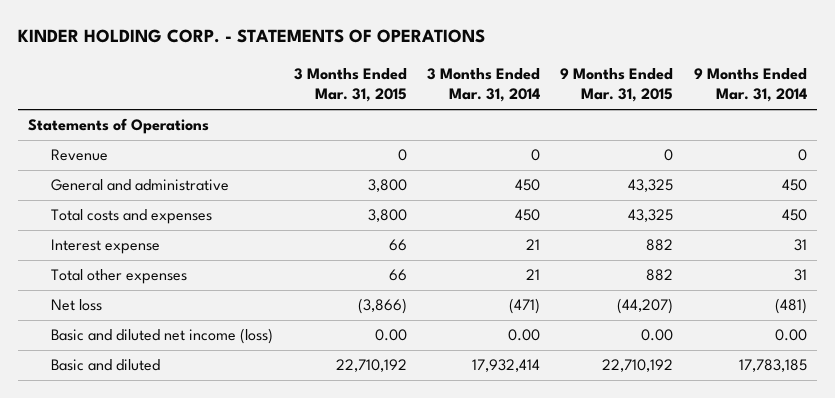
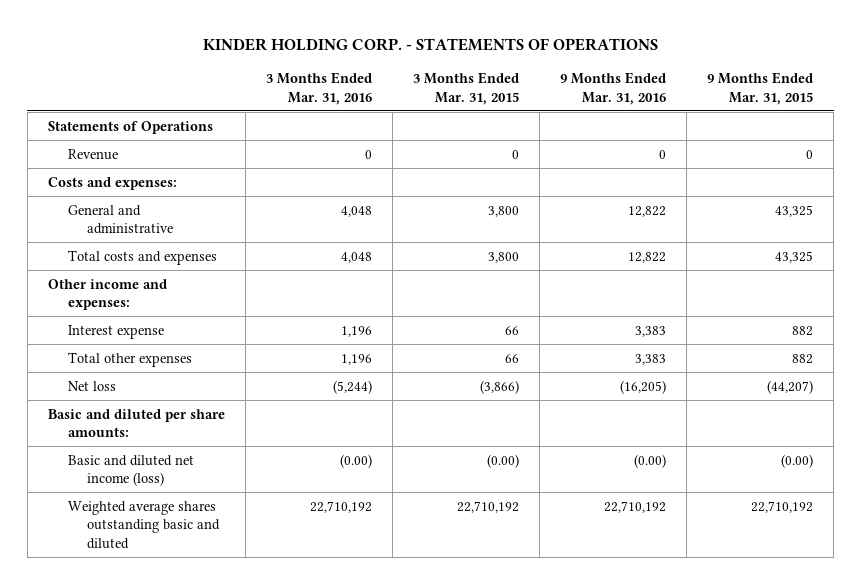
[426,67,540,103] 3 Months Ended Mar. 31, 2014 -> none
[693,67,807,103] 9 Months Ended Mar. 31, 2014 -> none
none -> [265,72,372,105] 3 Months Ended Mar. 31, 2016
none -> [560,72,667,105] 9 Months Ended Mar. 31, 2016
none -> [47,176,177,190] Costs and expenses:
none -> [47,278,167,311] Other income and expenses:
none -> [47,408,225,438] Basic and diluted per share amounts:
[374,329,407,342] 0.00 -> [487,453,520,468] (0.00)
[641,329,674,342] 0.00 -> [781,453,814,468] (0.00)
[51,359,161,372] Basic and diluted -> [67,500,221,549] Weighted average shares outstanding basic and diluted

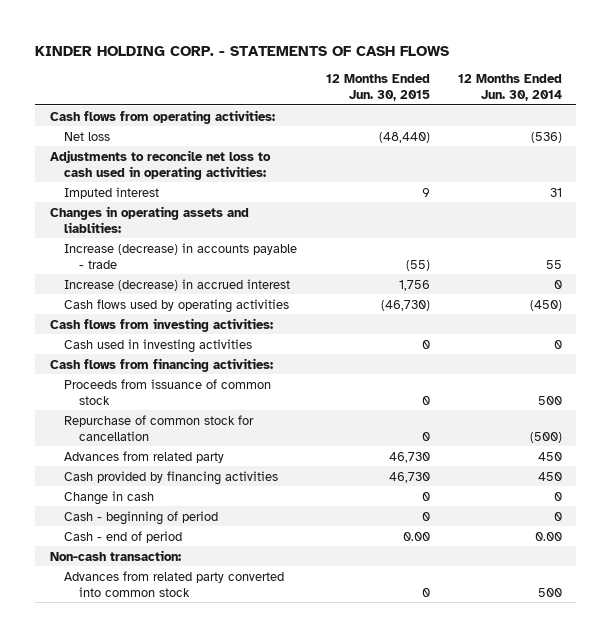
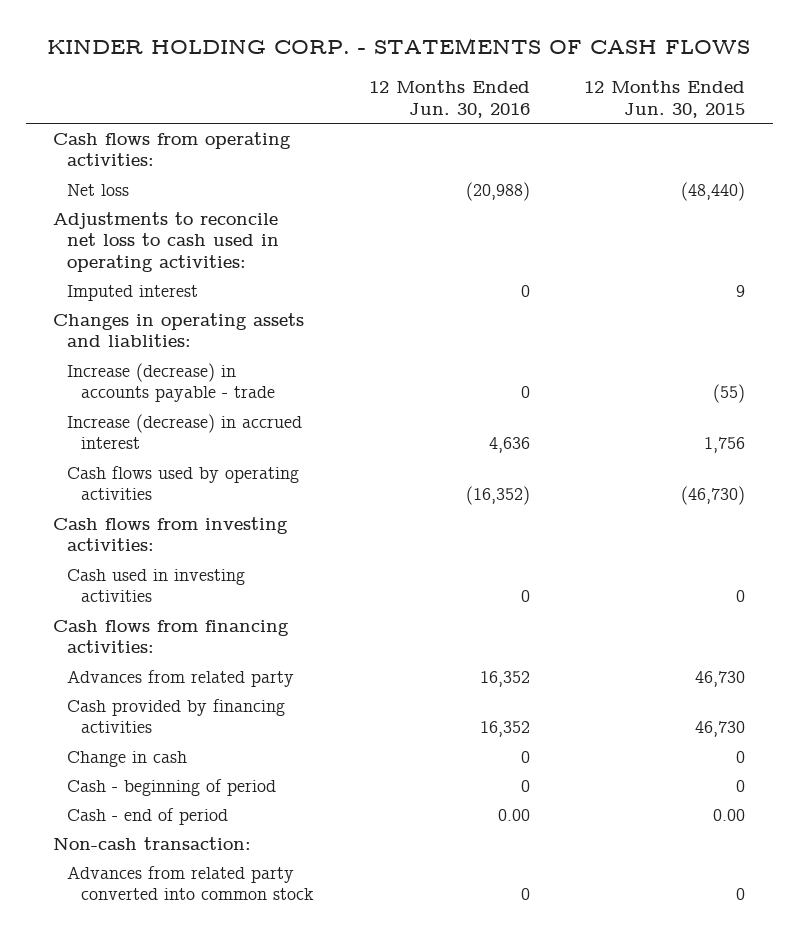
[457,74,562,102] 12 Months Ended Jun. 30, 2014 -> none
none -> [368,80,530,118] 12 Months Ended Jun. 30, 2016
[64,378,272,405] Proceeds from issuance of common stock -> none
[64,414,255,441] Repurchase of common stock for cancellation -> none

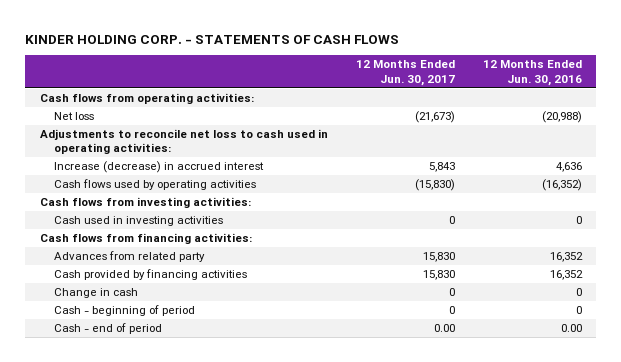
[584,80,746,118] 12 Months Ended Jun. 30, 2015 -> none
none -> [355,60,455,86] 12 Months Ended Jun. 30, 2017
[67,284,199,301] Imputed interest -> none
[53,312,305,348] Changes in operating assets and liablities: -> none
[67,362,276,403] Increase (decrease) in accounts payable - trade -> none
[53,836,252,850] Non-cash transaction: -> none
[67,865,315,901] Advances from related party converted into common stock -> none

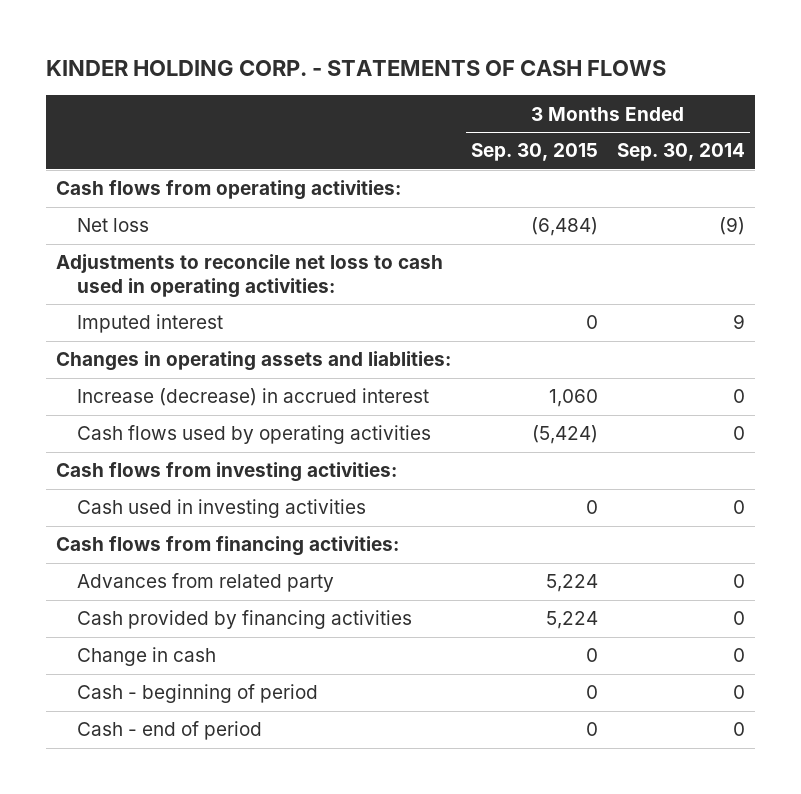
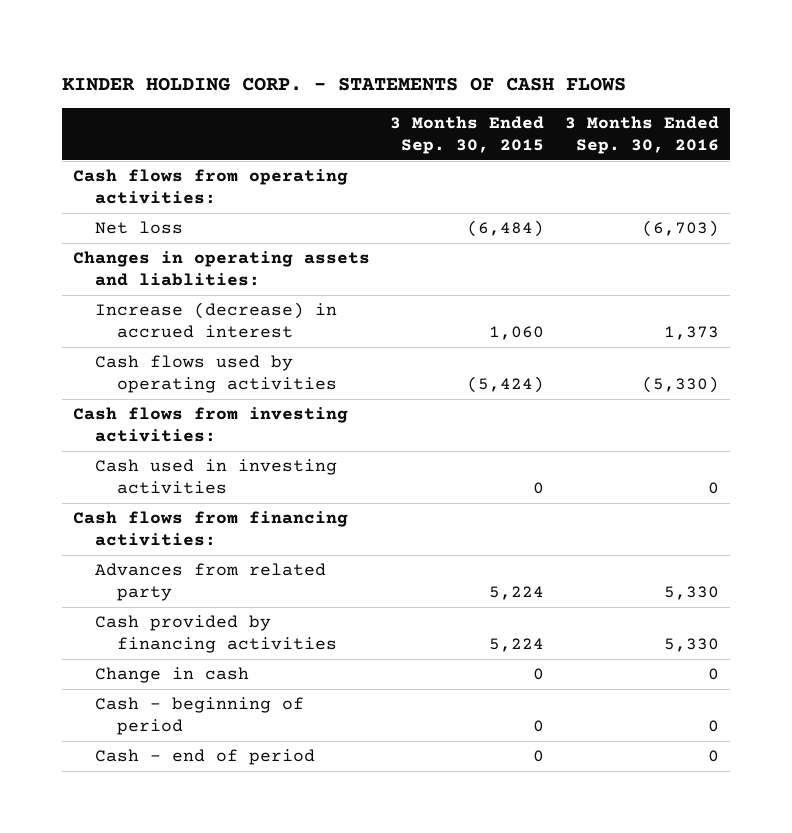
[617,143,746,162] Sep. 30, 2014 -> none
none -> [565,115,720,155] 3 Months Ended Sep. 30, 2016
[56,254,444,299] Adjustments to reconcile net loss to cash used in operating activities: -> none
[76,314,223,334] Imputed interest -> none

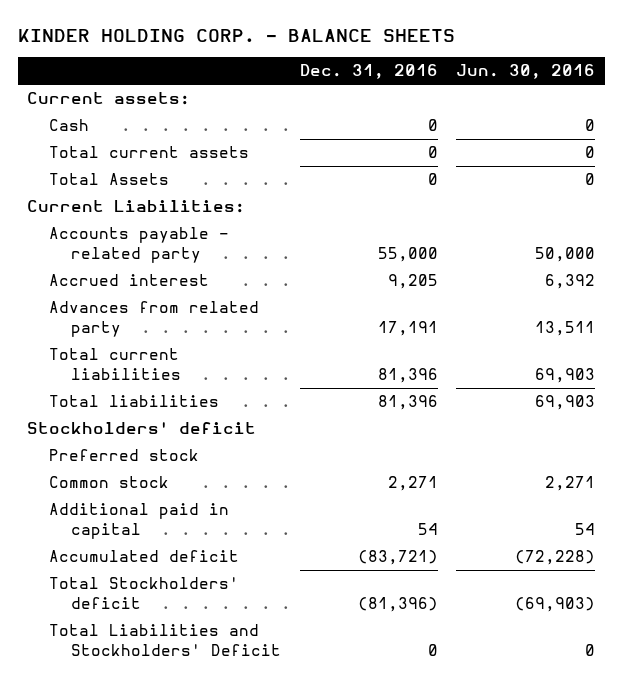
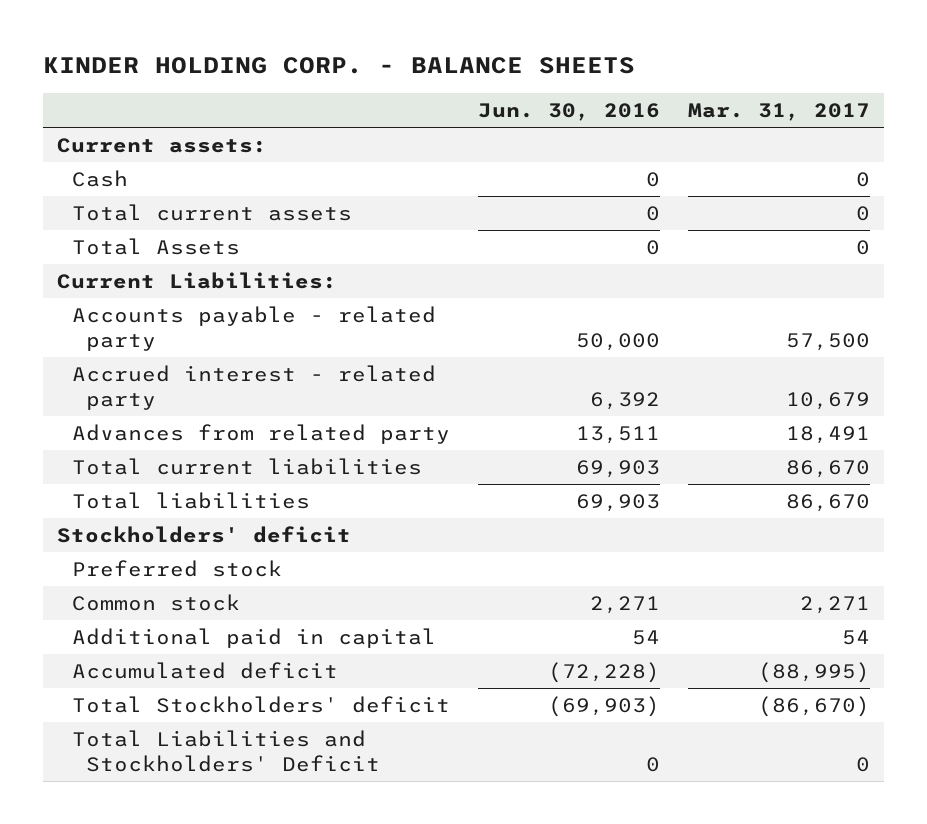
[299,64,438,80] Dec. 31, 2016 -> none
none -> [687,102,870,121] Mar. 31, 2017
[49,274,210,287] Accrued interest -> [71,364,436,411] Accrued interest - related party

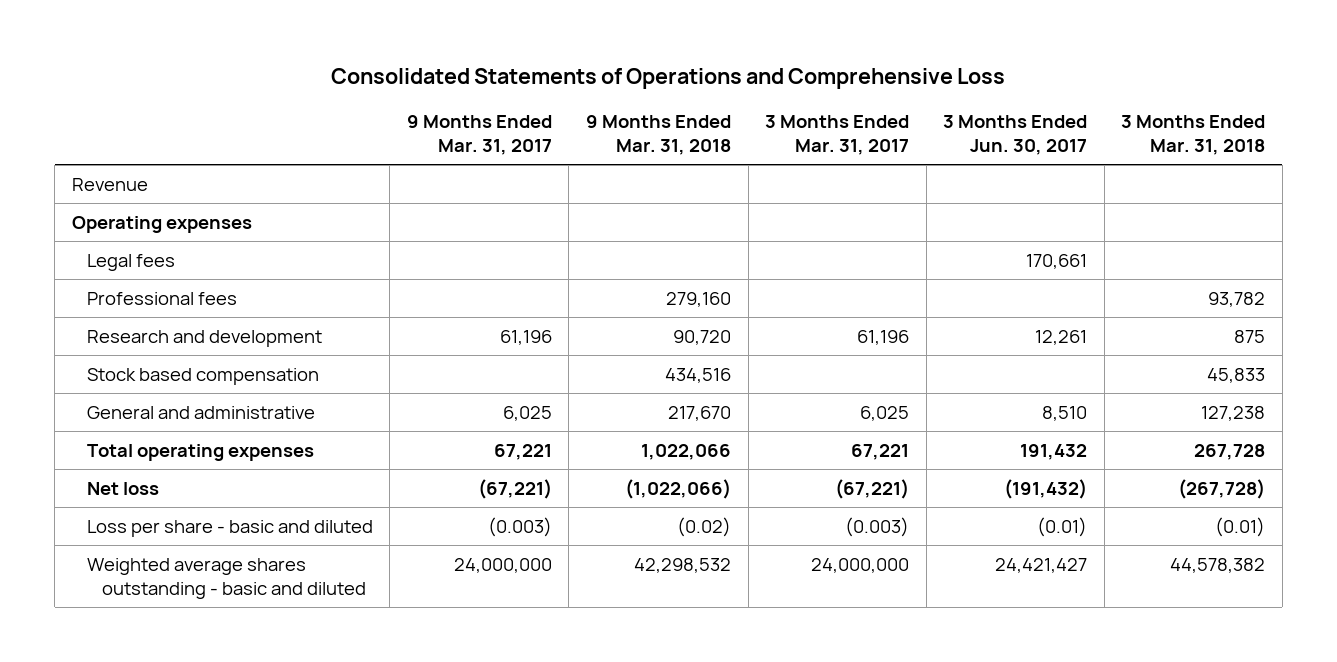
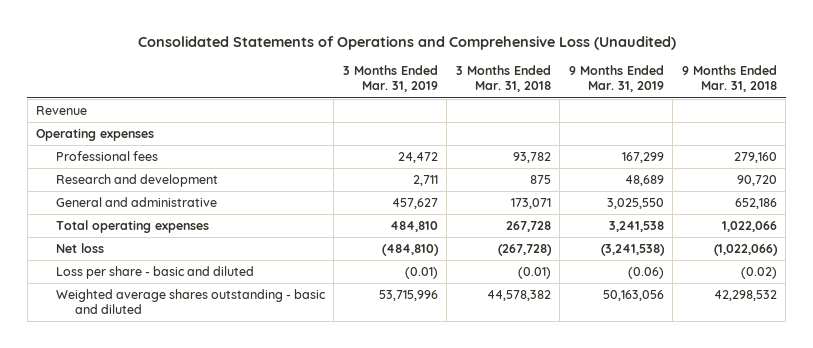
[331,67,1006,89] Consolidated Statements of Operations and Comprehensive Loss -> [137,35,676,50] Consolidated Statements of Operations and Comprehensive Loss (Unaudited)
[406,115,552,155] 9 Months Ended Mar. 31, 2017 -> none
[765,115,910,155] 3 Months Ended Mar. 31, 2017 -> none
[943,115,1088,155] 3 Months Ended Jun. 30, 2017 -> none
none -> [342,65,438,93] 3 Months Ended Mar. 31, 2019
none -> [568,65,664,93] 9 Months Ended Mar. 31, 2019
[86,253,175,271] Legal fees -> none
[86,367,319,385] Stock based compensation -> none
[667,405,731,421] 217,670 -> [734,198,777,210] 652,186
[1201,405,1266,421] 127,238 -> [510,198,551,210] 173,071

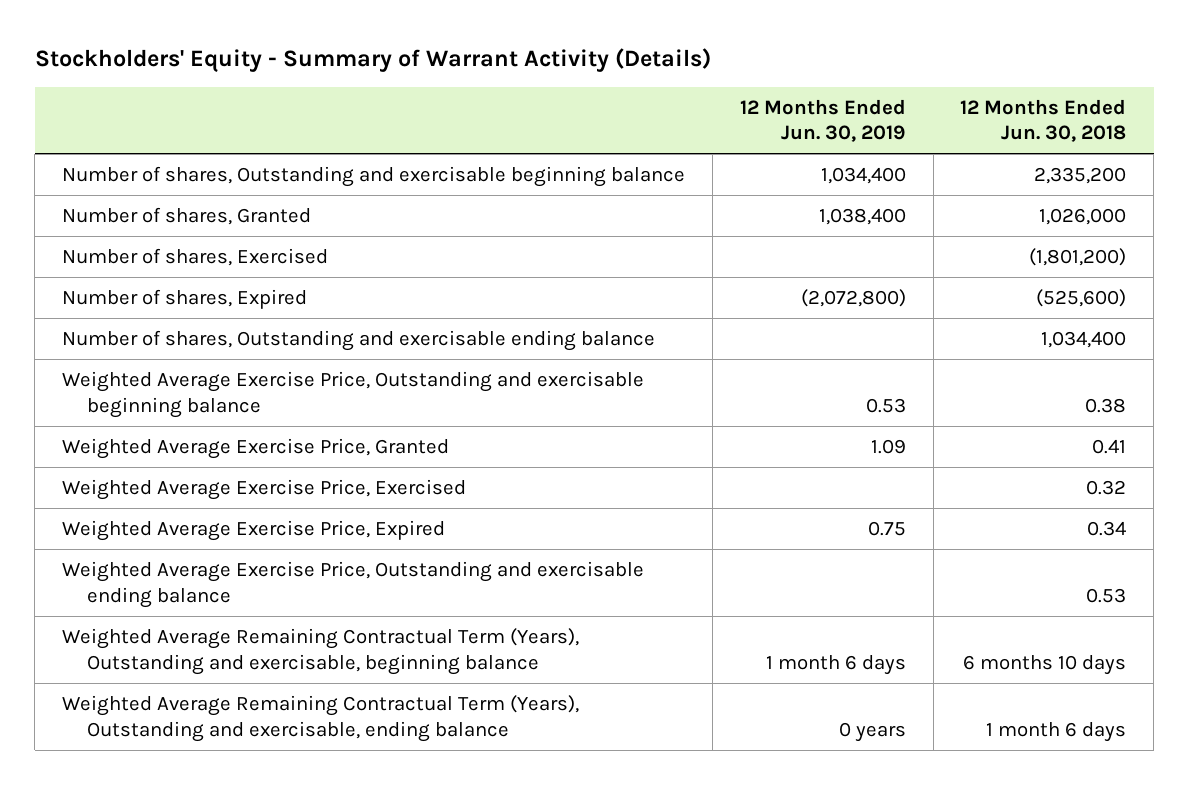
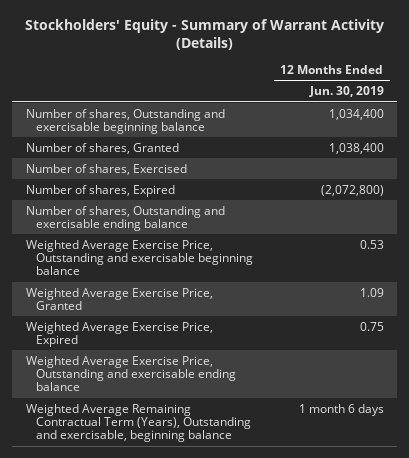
[960,98,1127,143] 12 Months Ended Jun. 30, 2018 -> none
[61,479,466,501] Weighted Average Exercise Price, Exercised -> none
[61,695,579,742] Weighted Average Remaining Contractual Term (Years), Outstanding and exercisable, ending balance -> none

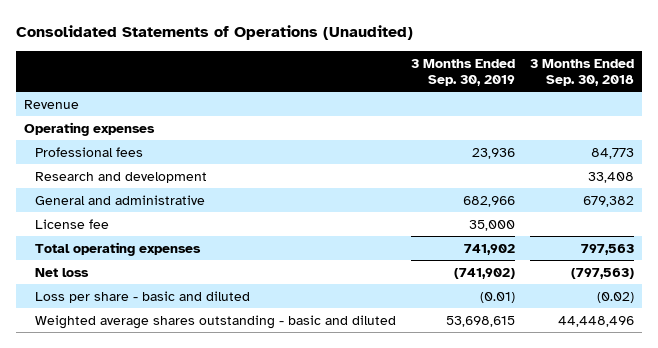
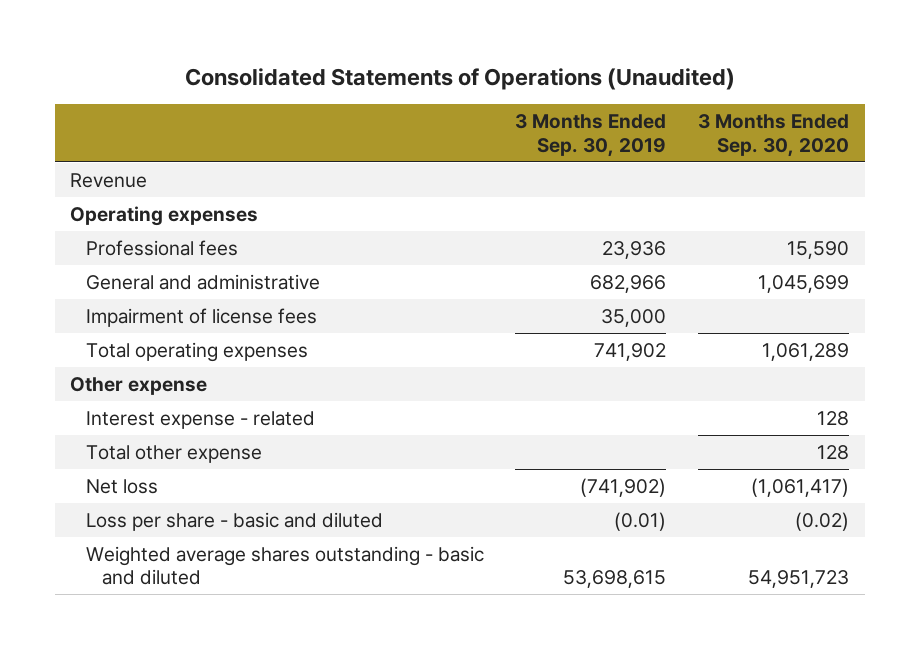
[529,58,634,86] 3 Months Ended Sep. 30, 2018 -> none
none -> [697,114,849,157] 3 Months Ended Sep. 30, 2020
[34,171,207,183] Research and development -> none
[34,218,109,229] License fee -> [86,307,318,327] Impairment of license fees
none -> [70,376,208,395] Other expense
none -> [86,410,316,429] Interest expense - related
none -> [86,444,263,463] Total other expense

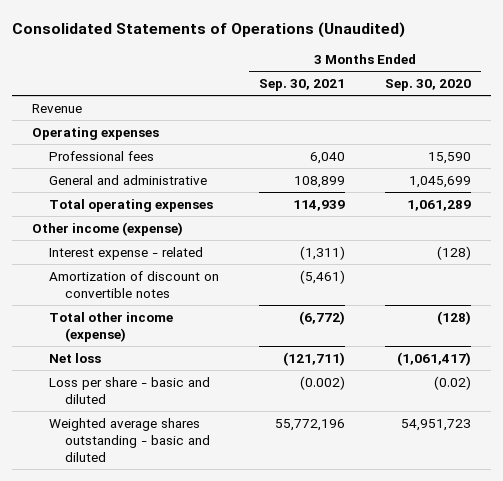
[515,114,667,157] 3 Months Ended Sep. 30, 2019 -> none
none -> [258,79,345,92] Sep. 30, 2021
[86,307,318,327] Impairment of license fees -> none
[70,376,208,395] Other expense -> [32,221,184,236] Other income (expense)
[816,410,849,426] 128 -> [436,245,471,260] (128)
none -> [48,270,219,298] Amortization of discount on convertible notes
[86,444,263,463] Total other expense -> [48,311,173,342] Total other income (expense)
[816,444,849,460] 128 -> [436,310,471,325] (128)

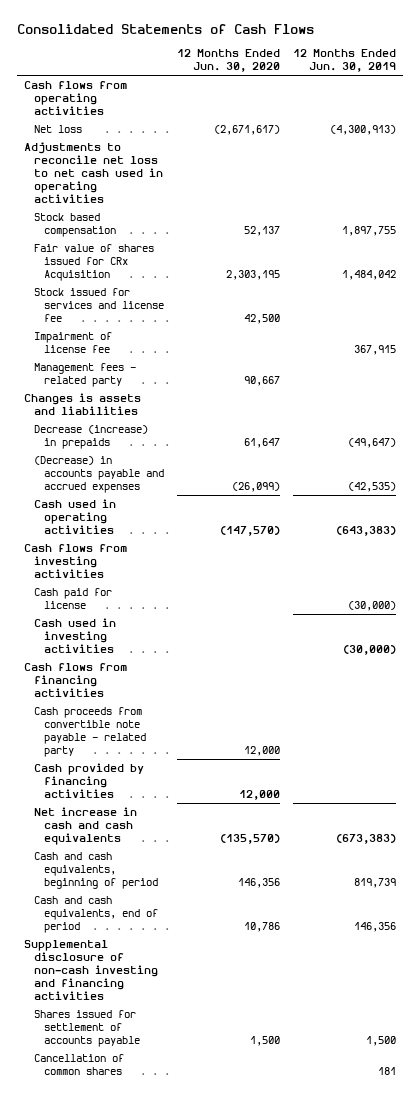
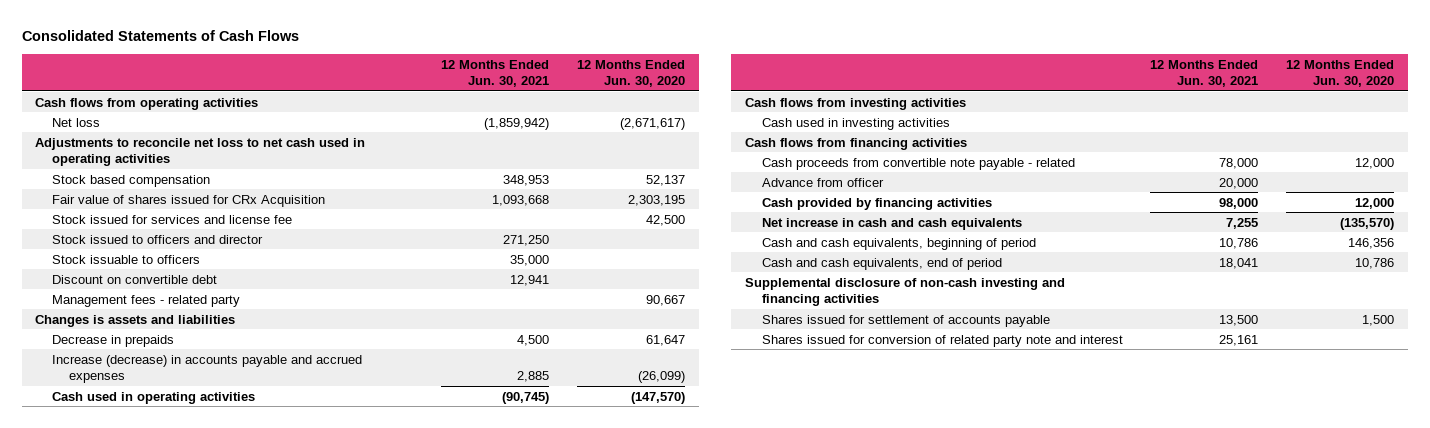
[293,49,397,73] 12 Months Ended Jun. 30, 2019 -> none
none -> [441,59,550,88] 12 Months Ended Jun. 30, 2021
[33,332,112,354] Impairment of license fee -> none
none -> [52,234,264,244] Stock issued to officers and director
none -> [52,254,201,264] Stock issuable to officers
none -> [52,274,218,284] Discount on convertible debt
[33,425,148,450] Decrease (increase) in prepaids -> [52,334,175,347] Decrease in prepaids
[33,456,164,494] (Decrease) in accounts payable and accrued expenses -> [52,354,363,383] Increase (decrease) in accounts payable and accrued expenses
[33,588,112,610] Cash paid for license -> none
[33,707,146,758] Cash proceeds from convertible note payable - related party -> [761,157,1075,170] Cash proceeds from convertible note payable - related
none -> [761,177,884,187] Advance from officer
[33,1054,124,1076] Cancellation of common shares -> none
none -> [761,334,1123,347] Shares issued for conversion of related party note and interest

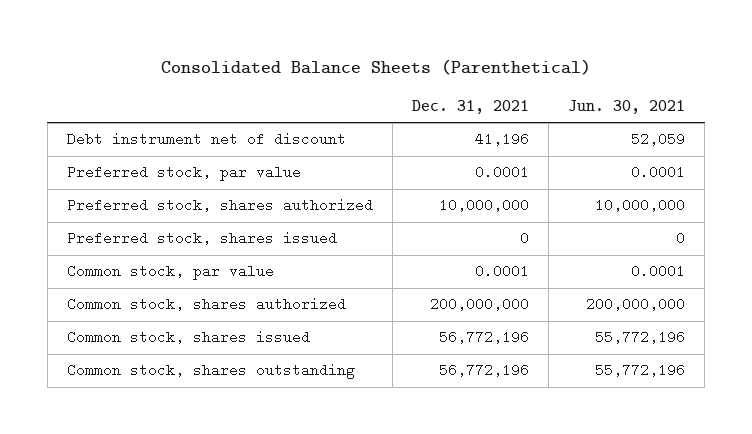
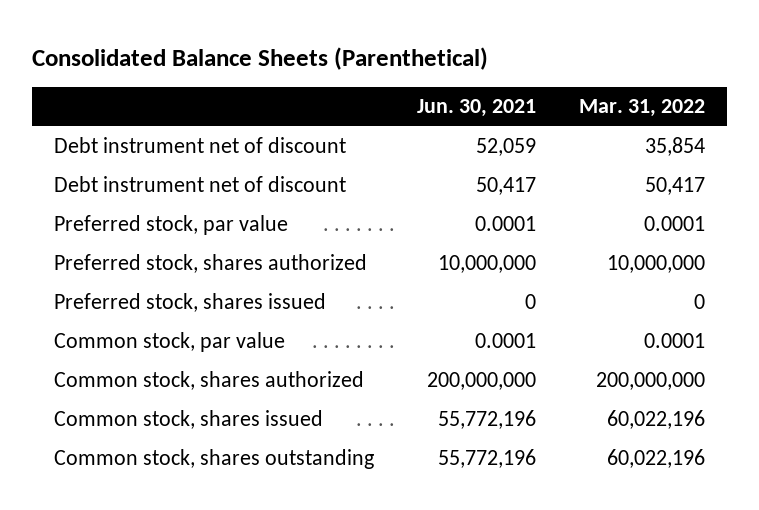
[411,99,529,114] Dec. 31, 2021 -> none
none -> [579,99,706,118] Mar. 31, 2022
none -> [53,176,346,193] Debt instrument net of discount

